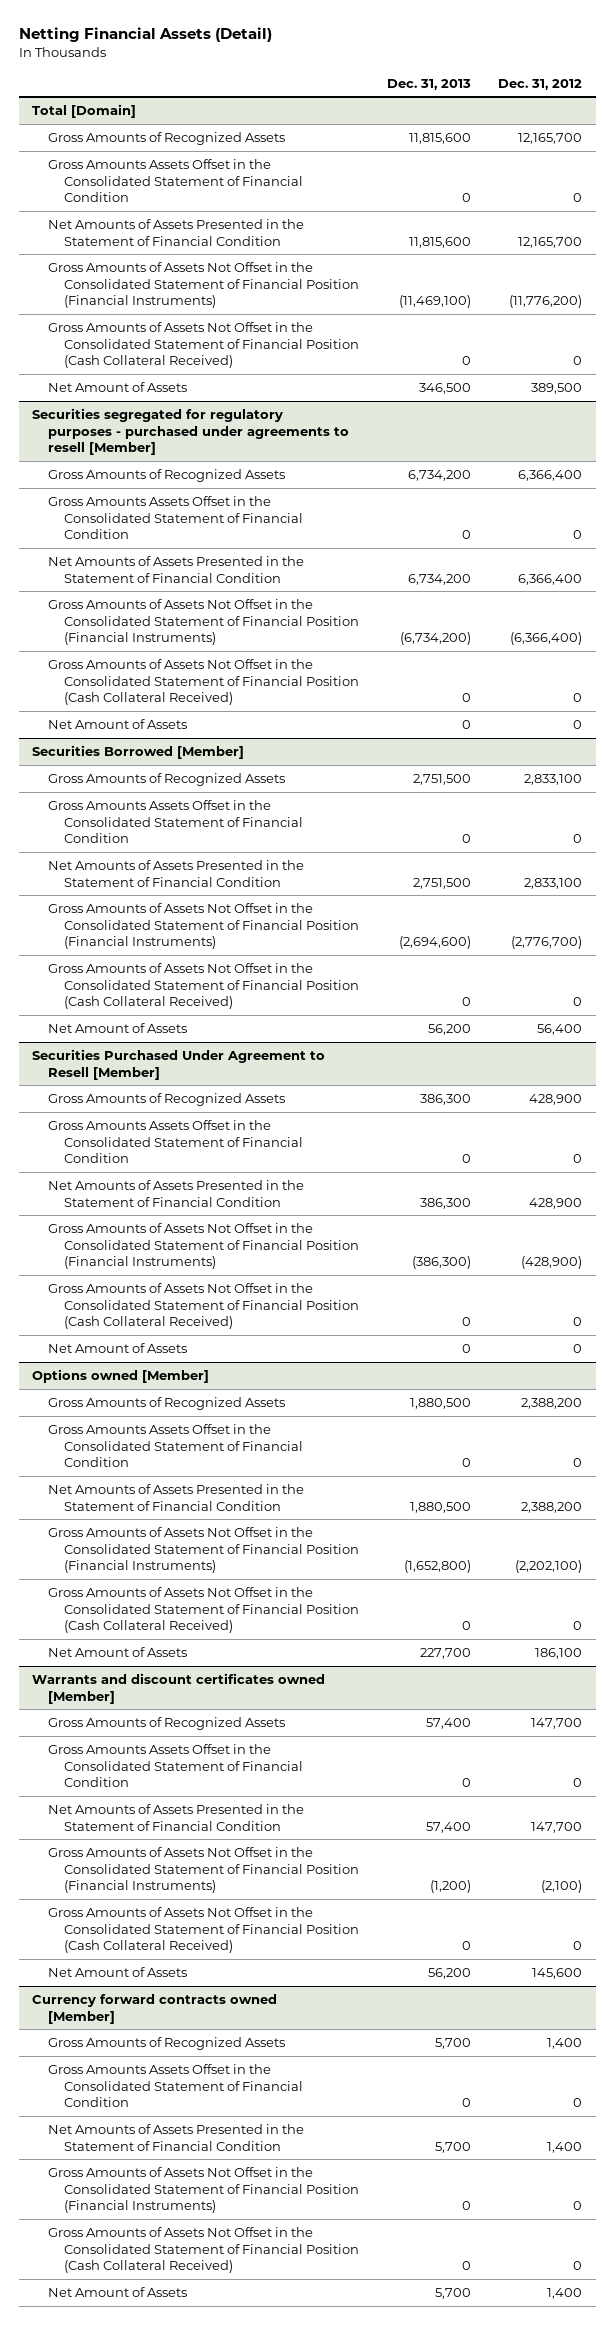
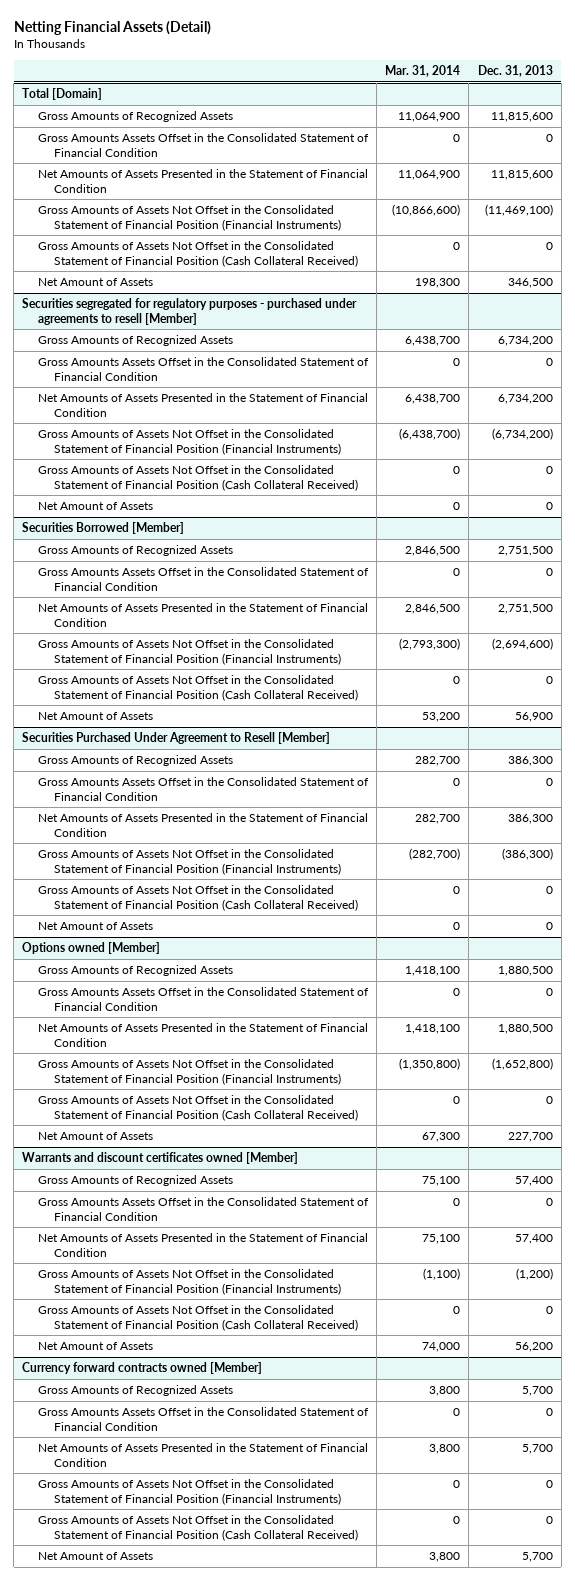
[498,78,583,90] Dec. 31, 2012 -> none
none -> [385,64,461,77] Mar. 31, 2014
[427,1023,471,1035] 56,200 -> [514,712,553,723] 56,900

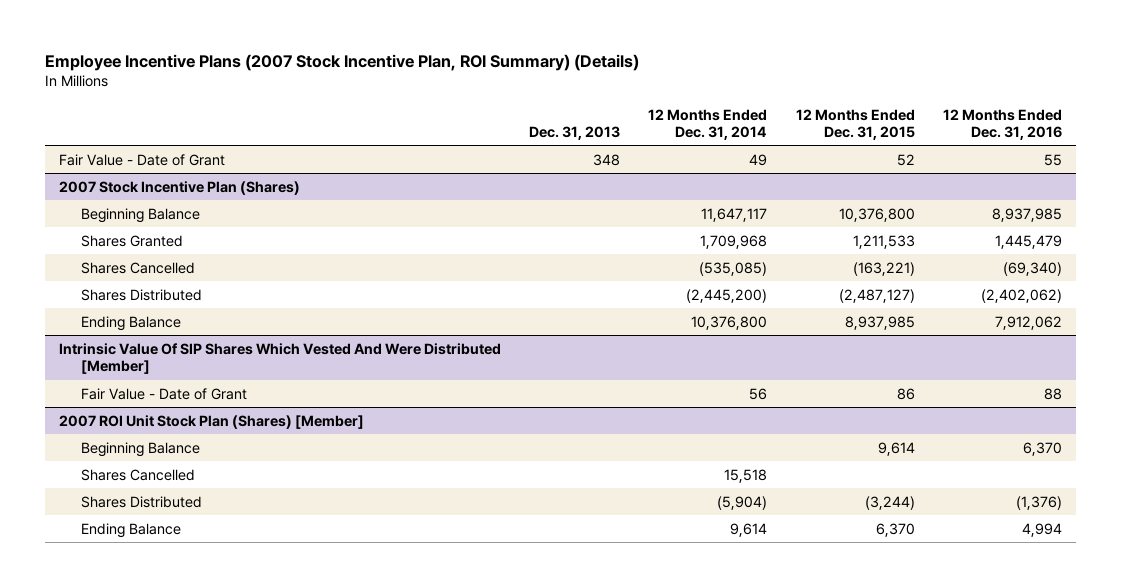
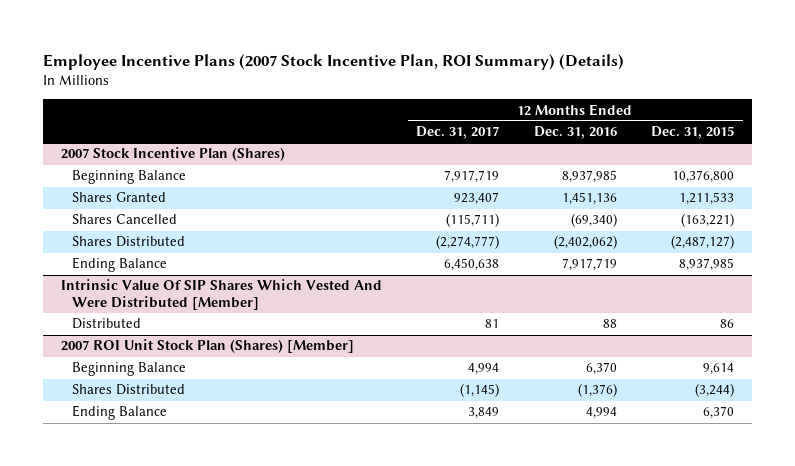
[529,125,621,140] Dec. 31, 2013 -> none
[648,108,768,140] 12 Months Ended Dec. 31, 2014 -> none
none -> [416,126,500,140] Dec. 31, 2017
[58,153,225,166] Fair Value - Date of Grant -> none
[994,234,1062,249] 1,445,479 -> [561,192,617,206] 1,451,136
[994,315,1062,330] 7,912,062 -> [561,258,617,272] 7,917,719
[80,387,247,400] Fair Value - Date of Grant -> [72,318,142,330] Distributed
[80,468,195,481] Shares Cancelled -> none

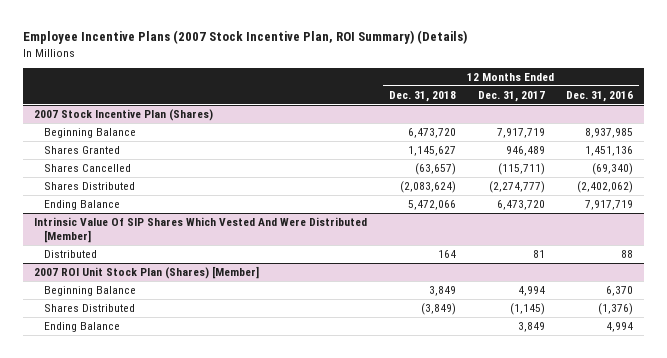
[651,126,735,140] Dec. 31, 2015 -> none
none -> [388,91,456,103] Dec. 31, 2018
[454,192,500,206] 923,407 -> [505,146,545,157] 946,489
[444,258,500,272] 6,450,638 -> [496,200,545,211] 6,473,720

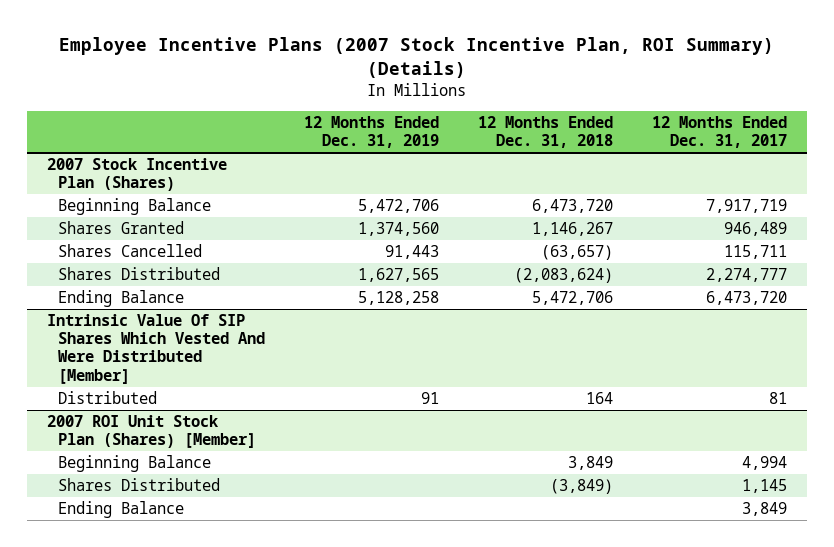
[566,91,634,103] Dec. 31, 2016 -> none
none -> [303,116,439,149] 12 Months Ended Dec. 31, 2019
[407,146,456,157] 1,145,627 -> [532,222,614,237] 1,146,267
[497,163,545,176] (115,711) -> [724,245,788,260] 115,711
[488,181,545,194] (2,274,777) -> [706,268,788,283] 2,274,777
[407,200,456,211] 5,472,066 -> [532,291,614,306] 5,472,706
[509,303,545,316] (1,145) -> [742,479,788,494] 1,145

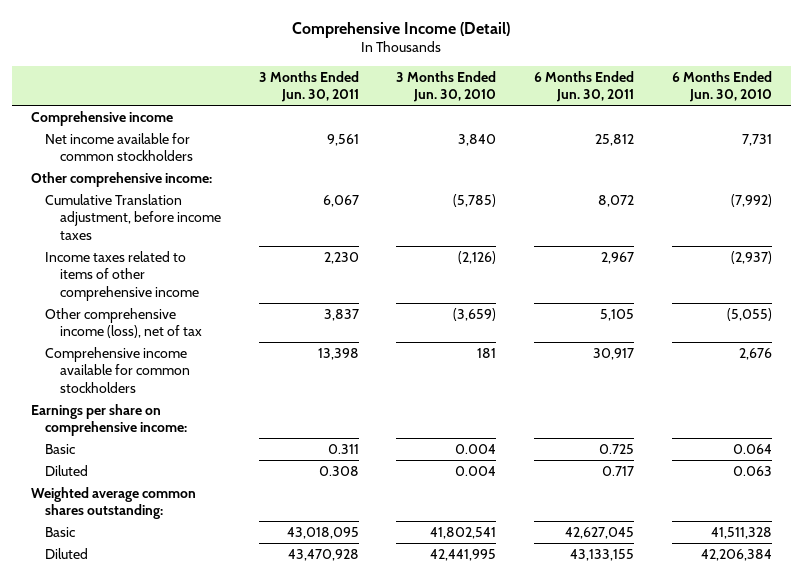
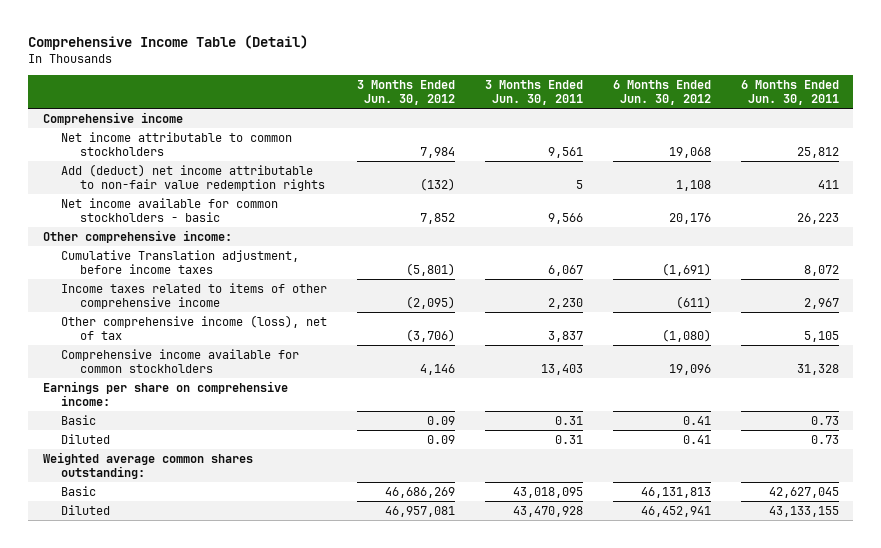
[292,21,511,38] Comprehensive Income (Detail) -> [27,34,308,50] Comprehensive Income Table (Detail)
[396,70,497,103] 3 Months Ended Jun. 30, 2010 -> none
[671,70,772,103] 6 Months Ended Jun. 30, 2010 -> none
none -> [357,79,456,106] 3 Months Ended Jun. 30, 2012
none -> [612,79,711,106] 6 Months Ended Jun. 30, 2012
[45,132,193,162] Net income available for common stockholders -> [61,131,293,157] Net income attributable to common stockholders
none -> [61,163,325,192] Add (deduct) net income attributable to non-fair value redemption rights
none -> [61,197,279,223] Net income available for common stockholders - basic
[317,347,359,360] 13,398 -> [540,364,583,376] 13,403
[593,347,635,360] 30,917 -> [796,364,839,376] 31,328
[327,443,359,454] 0.311 -> [554,415,583,425] 0.31
[599,443,635,454] 0.725 -> [810,415,839,425] 0.73
[318,465,359,476] 0.308 -> [554,434,583,444] 0.31
[602,465,635,476] 0.717 -> [810,434,839,444] 0.73

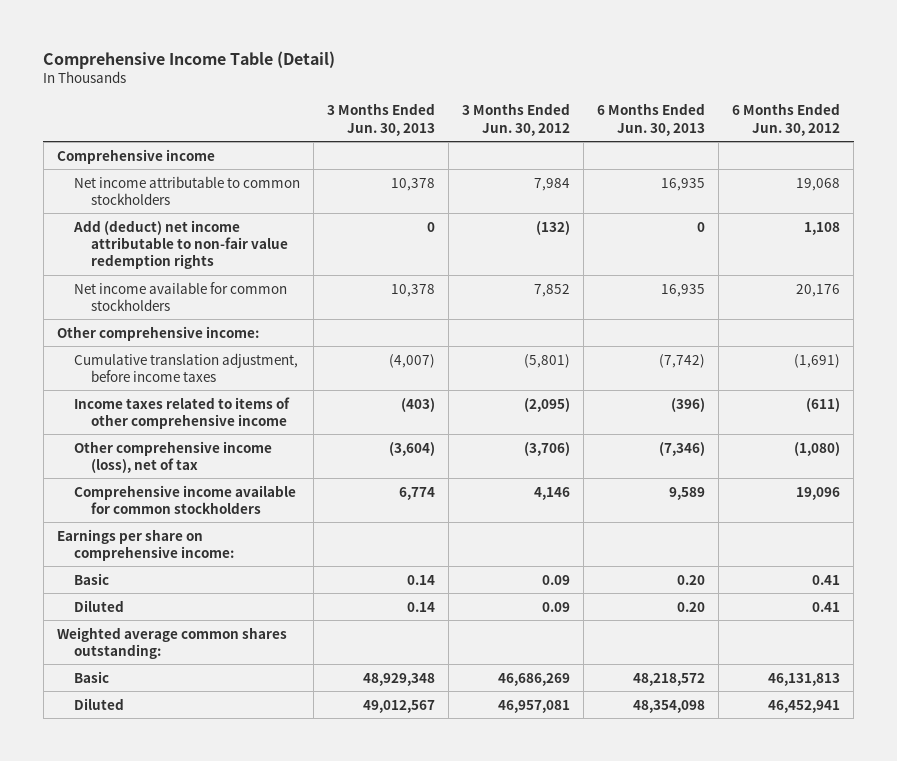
[484,79,583,106] 3 Months Ended Jun. 30, 2011 -> none
[740,79,839,106] 6 Months Ended Jun. 30, 2011 -> none
none -> [326,103,435,136] 3 Months Ended Jun. 30, 2013
none -> [597,103,706,136] 6 Months Ended Jun. 30, 2013
[61,197,279,223] Net income available for common stockholders - basic -> [73,281,287,311] Net income available for common stockholders
[61,249,300,275] Cumulative Translation adjustment, before income taxes -> [73,352,298,382] Cumulative translation adjustment, before income taxes

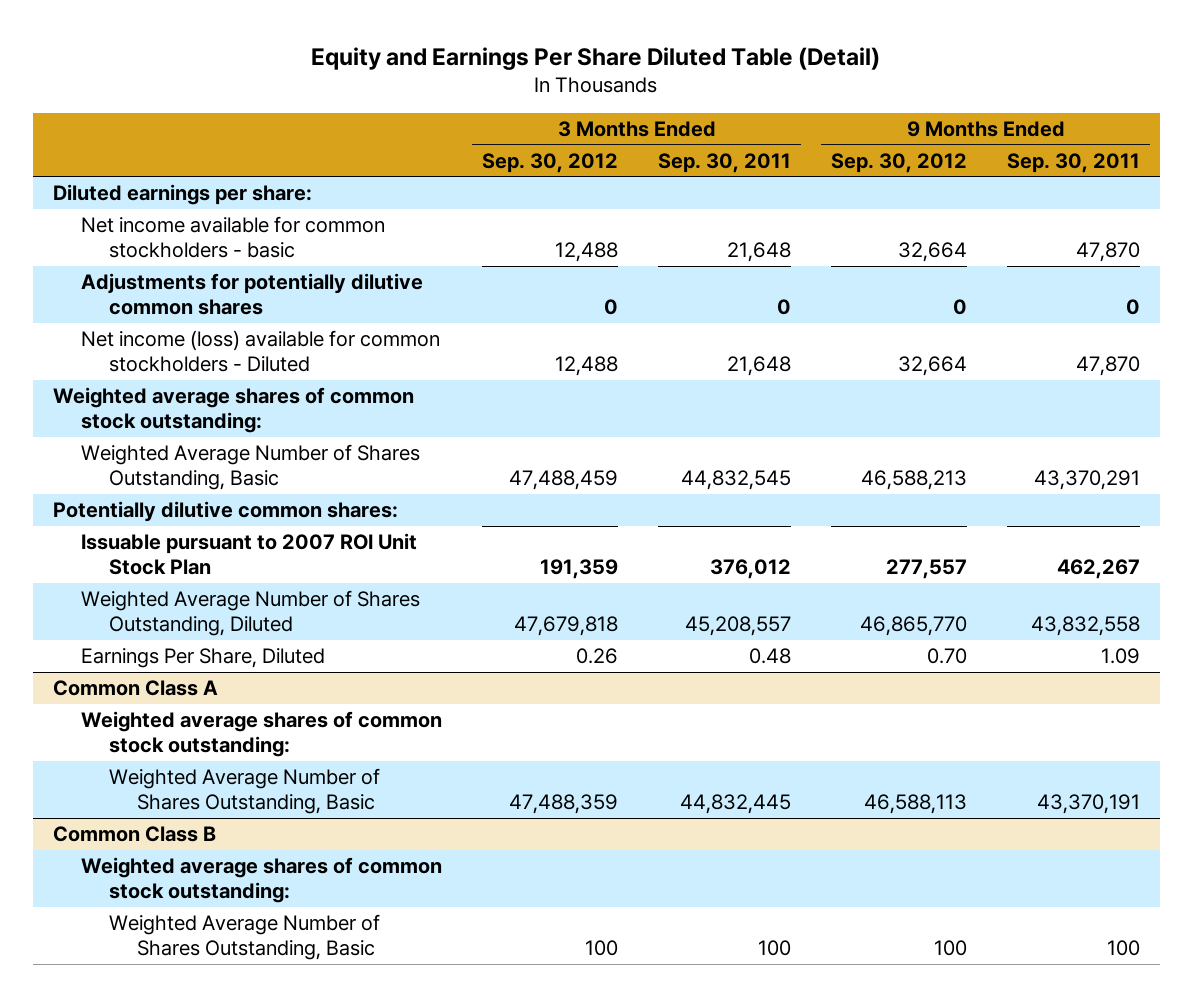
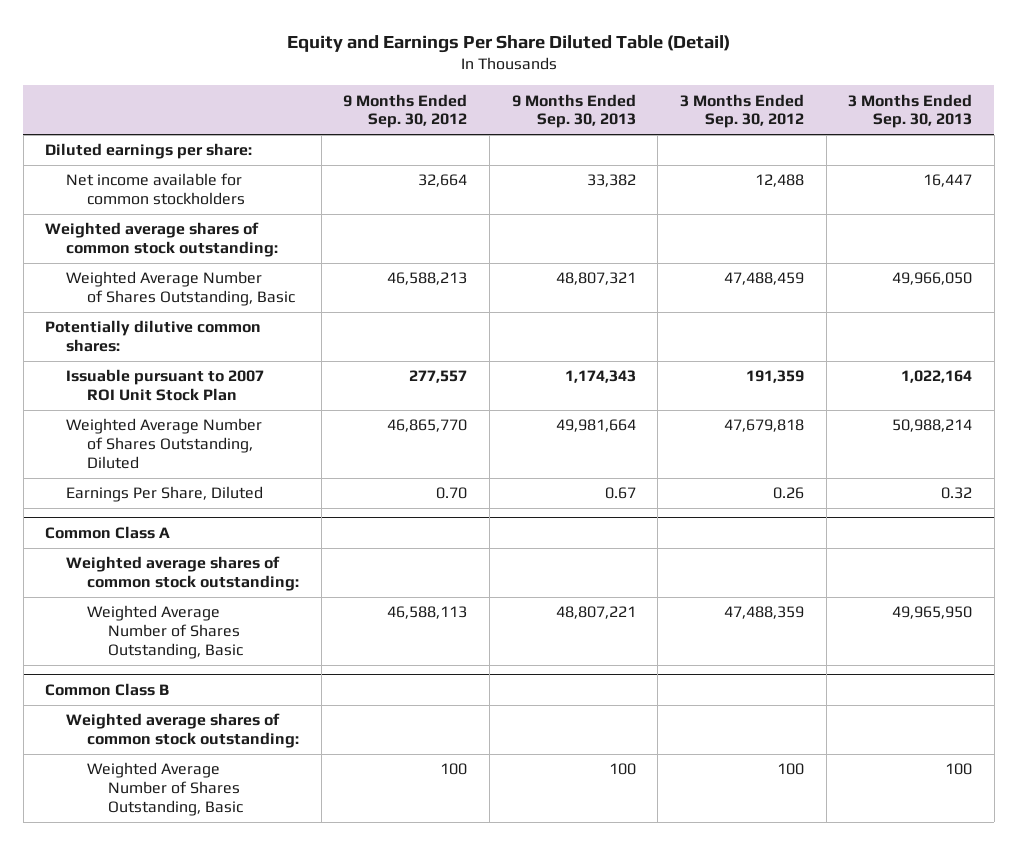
[658,152,792,173] Sep. 30, 2011 -> none
[1007,152,1141,173] Sep. 30, 2011 -> none
none -> [511,93,636,129] 9 Months Ended Sep. 30, 2013
none -> [848,93,973,129] 3 Months Ended Sep. 30, 2013
[80,216,385,259] Net income available for common stockholders - basic -> none
[80,273,423,316] Adjustments for potentially dilutive common shares -> none
[80,330,440,373] Net income (loss) available for common stockholders - Diluted -> [66,173,246,206] Net income available for common stockholders

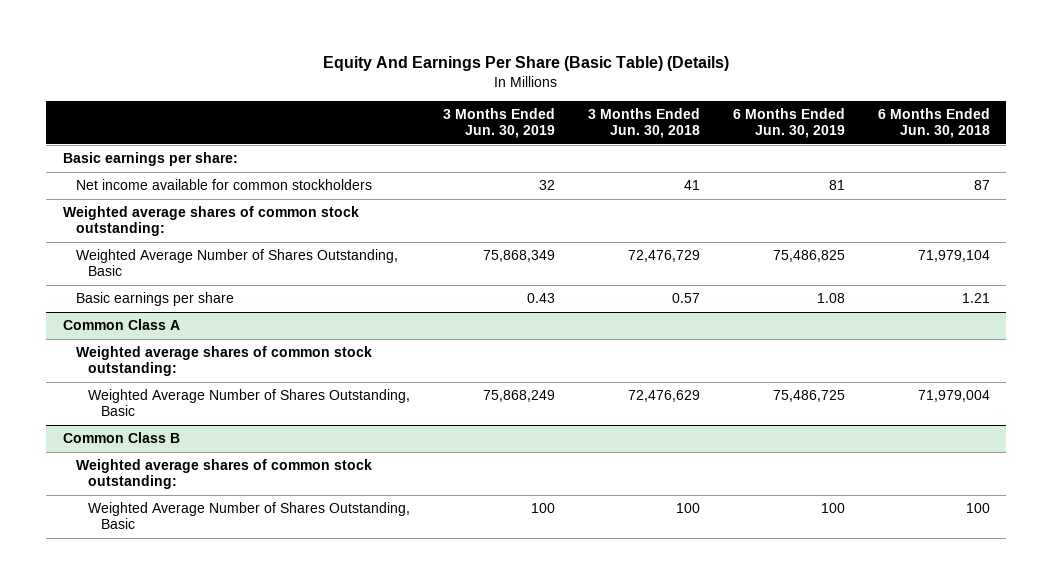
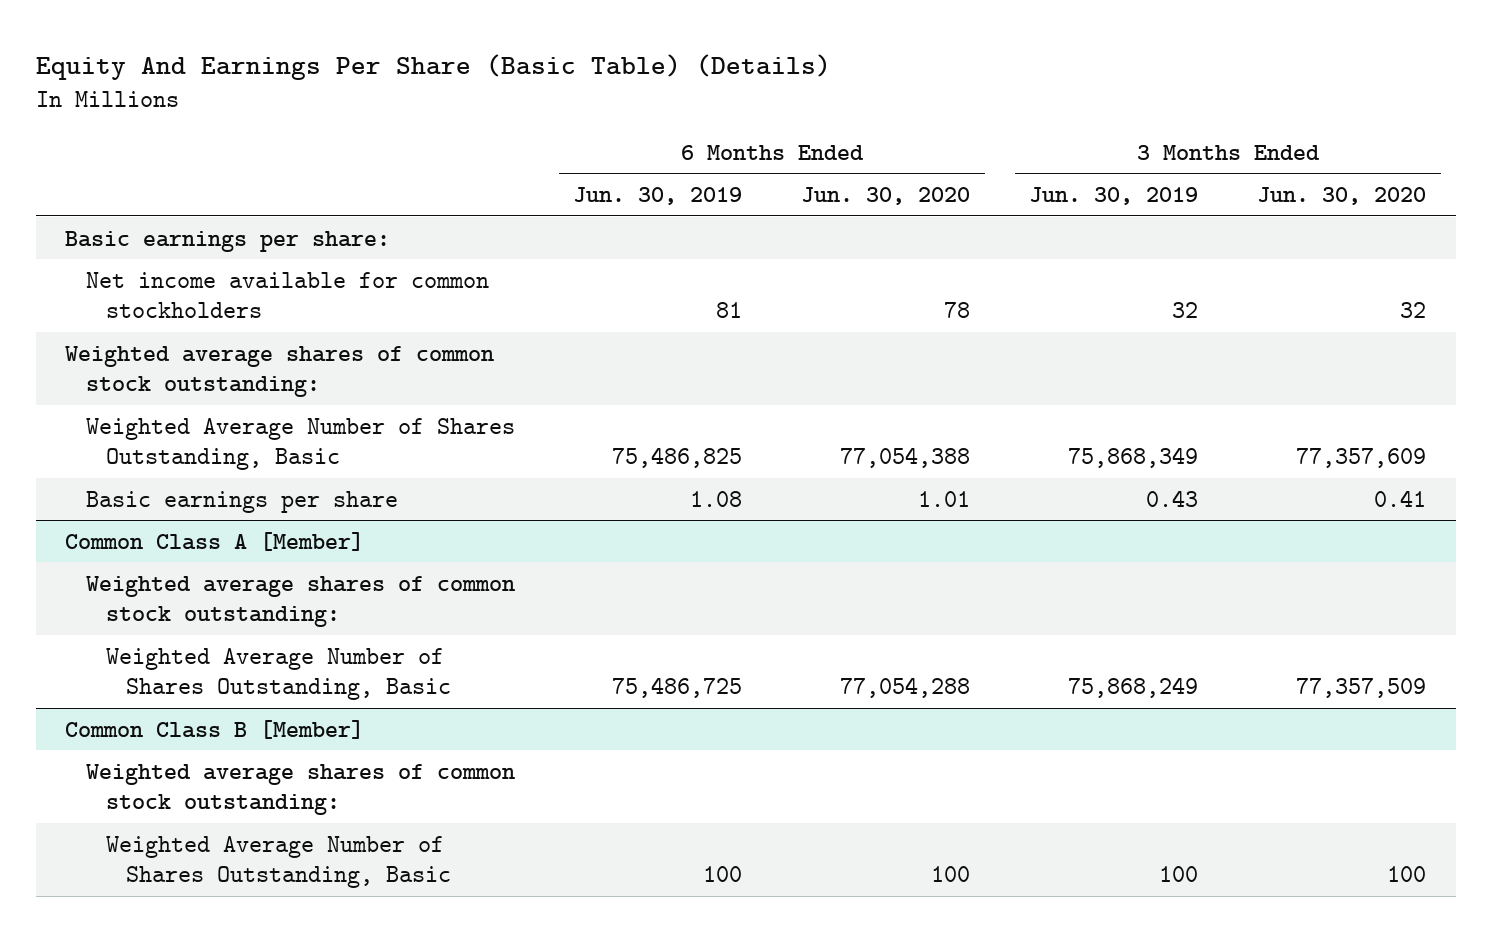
[587,108,700,139] 3 Months Ended Jun. 30, 2018 -> none
[877,108,990,139] 6 Months Ended Jun. 30, 2018 -> none
none -> [801,187,971,206] Jun. 30, 2020
none -> [1257,187,1427,206] Jun. 30, 2020
[62,319,180,331] Common Class A -> [65,531,365,551] Common Class A [Member]
[62,432,180,444] Common Class B -> [65,719,365,739] Common Class B [Member]

